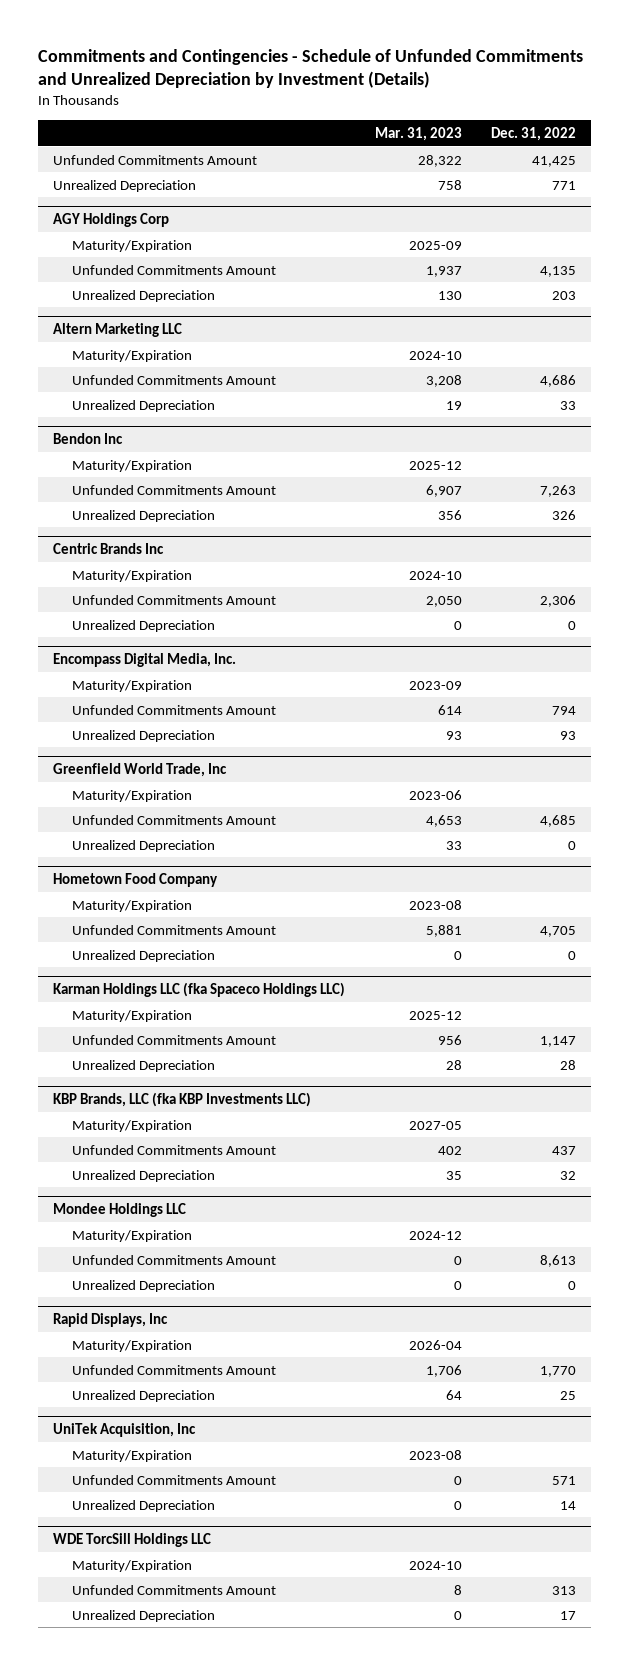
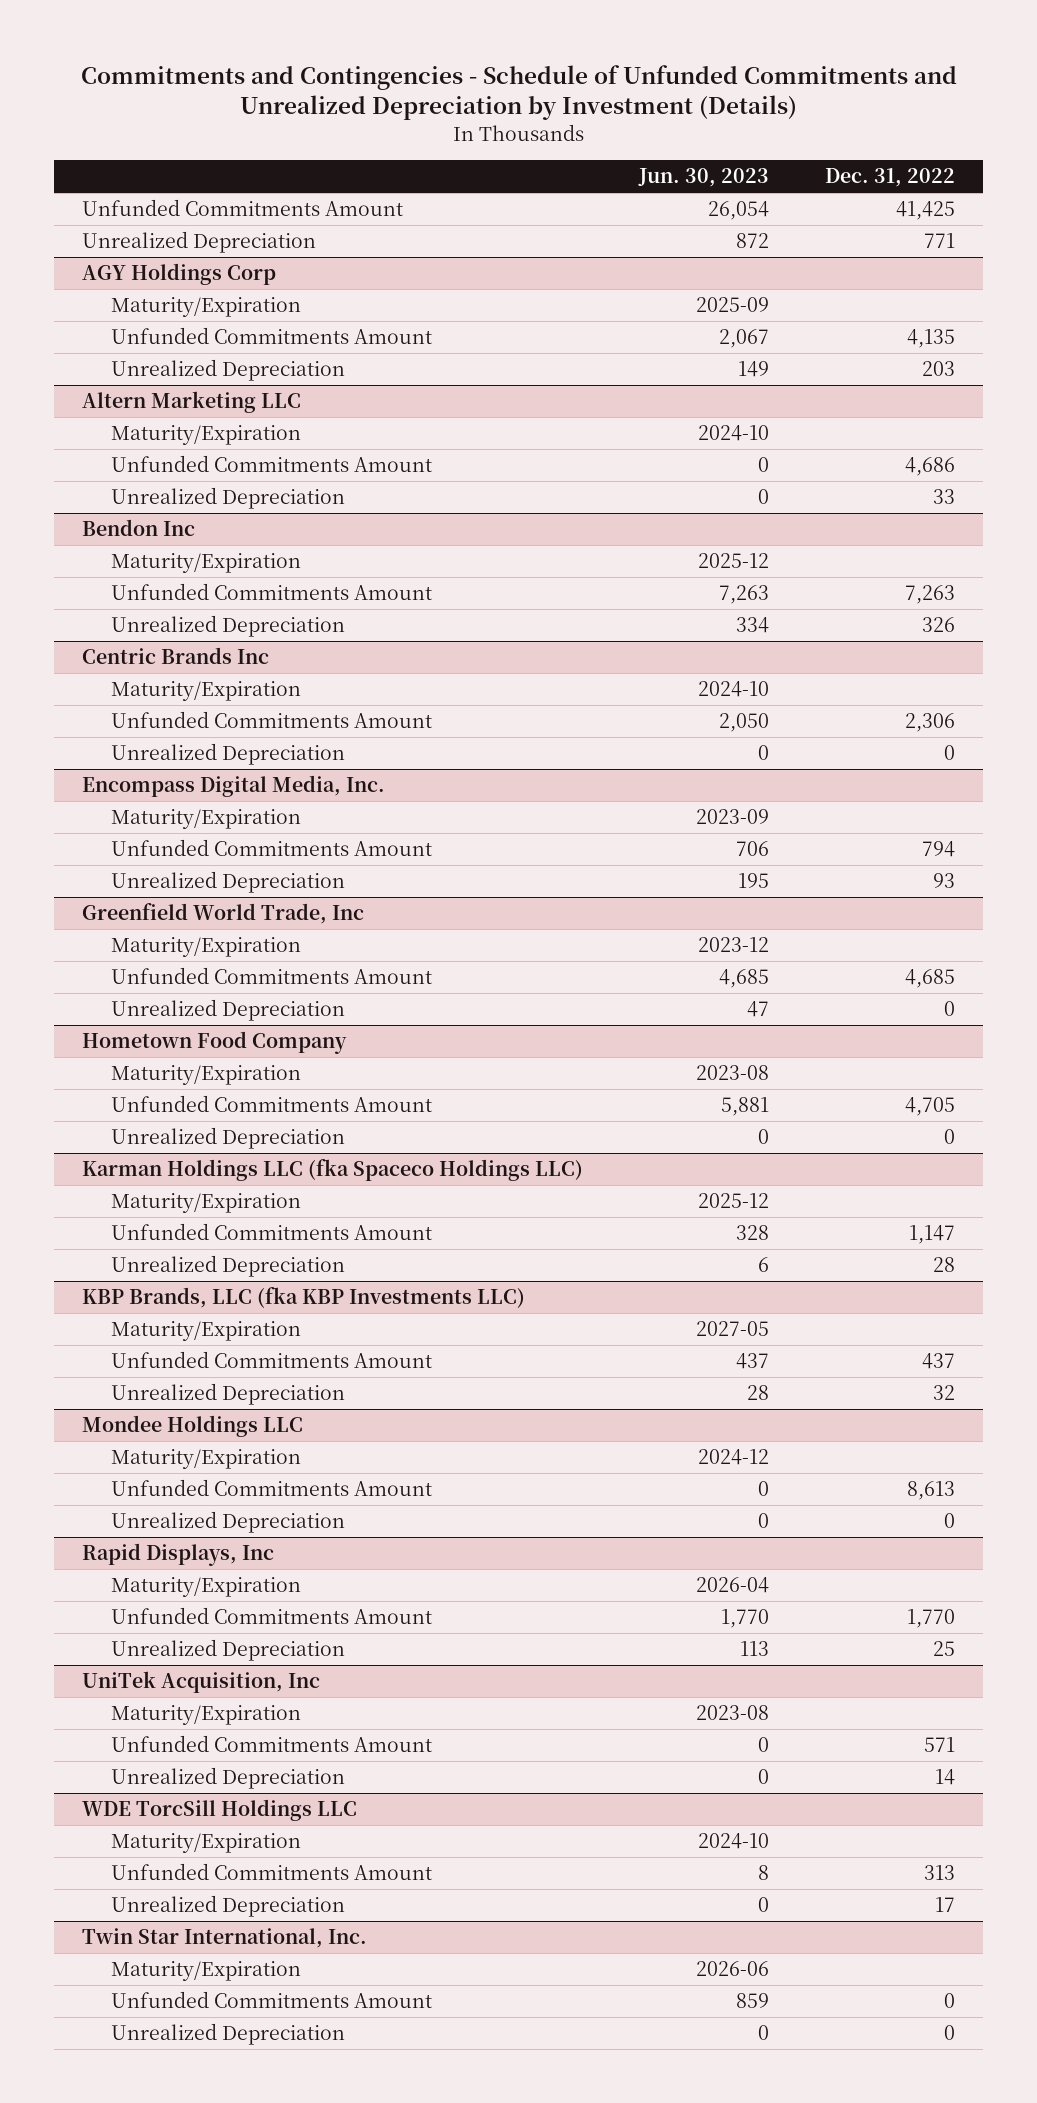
[374,126,462,141] Mar. 31, 2023 -> none
none -> [638,168,770,188] Jun. 30, 2023
none -> [82,1928,368,1949] Twin Star International, Inc.
none -> [111,1961,302,1982] Maturity/Expiration
none -> [111,1991,433,2009] Unfunded Commitments Amount
none -> [111,2023,346,2046] Unrealized Depreciation

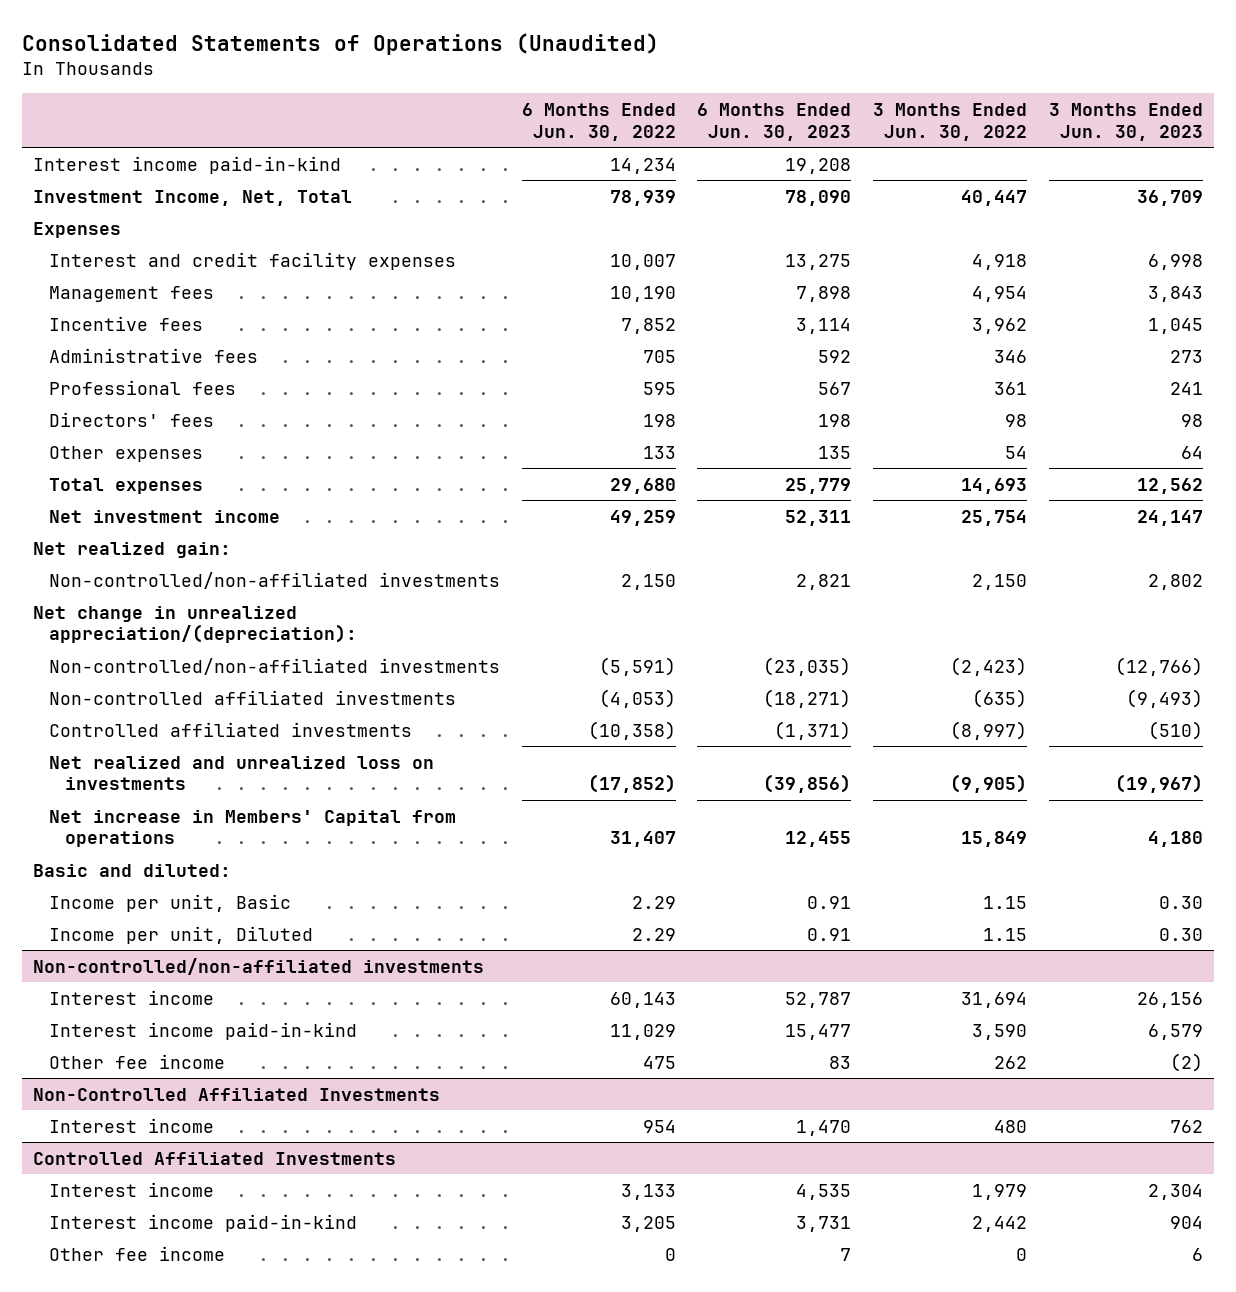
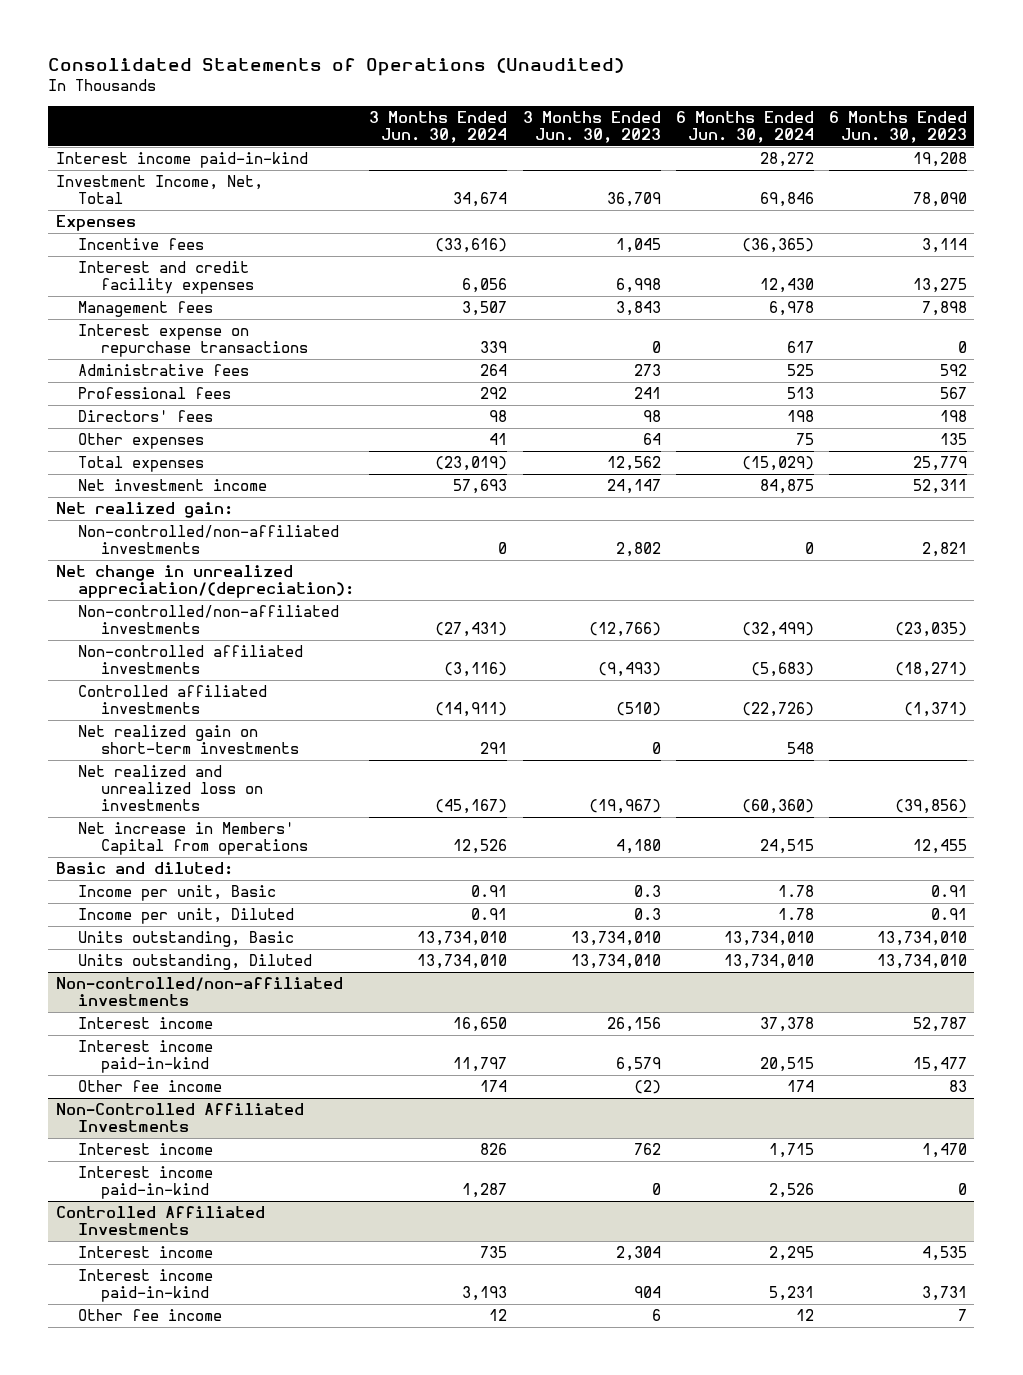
[521,103,676,141] 6 Months Ended Jun. 30, 2022 -> none
[873,103,1028,141] 3 Months Ended Jun. 30, 2022 -> none
none -> [369,111,508,144] 3 Months Ended Jun. 30, 2024
none -> [675,111,814,144] 6 Months Ended Jun. 30, 2024
[48,315,203,331] Incentive fees -> [78,237,205,250] Incentive fees
none -> [78,323,308,357] Interest expense on repurchase transactions
none -> [78,724,299,754] Net realized gain on short-term investments
[1158,895,1203,909] 0.30 -> [633,884,661,897] 0.3
[1158,927,1203,941] 0.30 -> [633,907,661,920] 0.3
none -> [78,930,295,947] Units outstanding, Basic
none -> [78,953,313,970] Units outstanding, Diluted
none -> [78,1165,214,1199] Interest income paid-in-kind

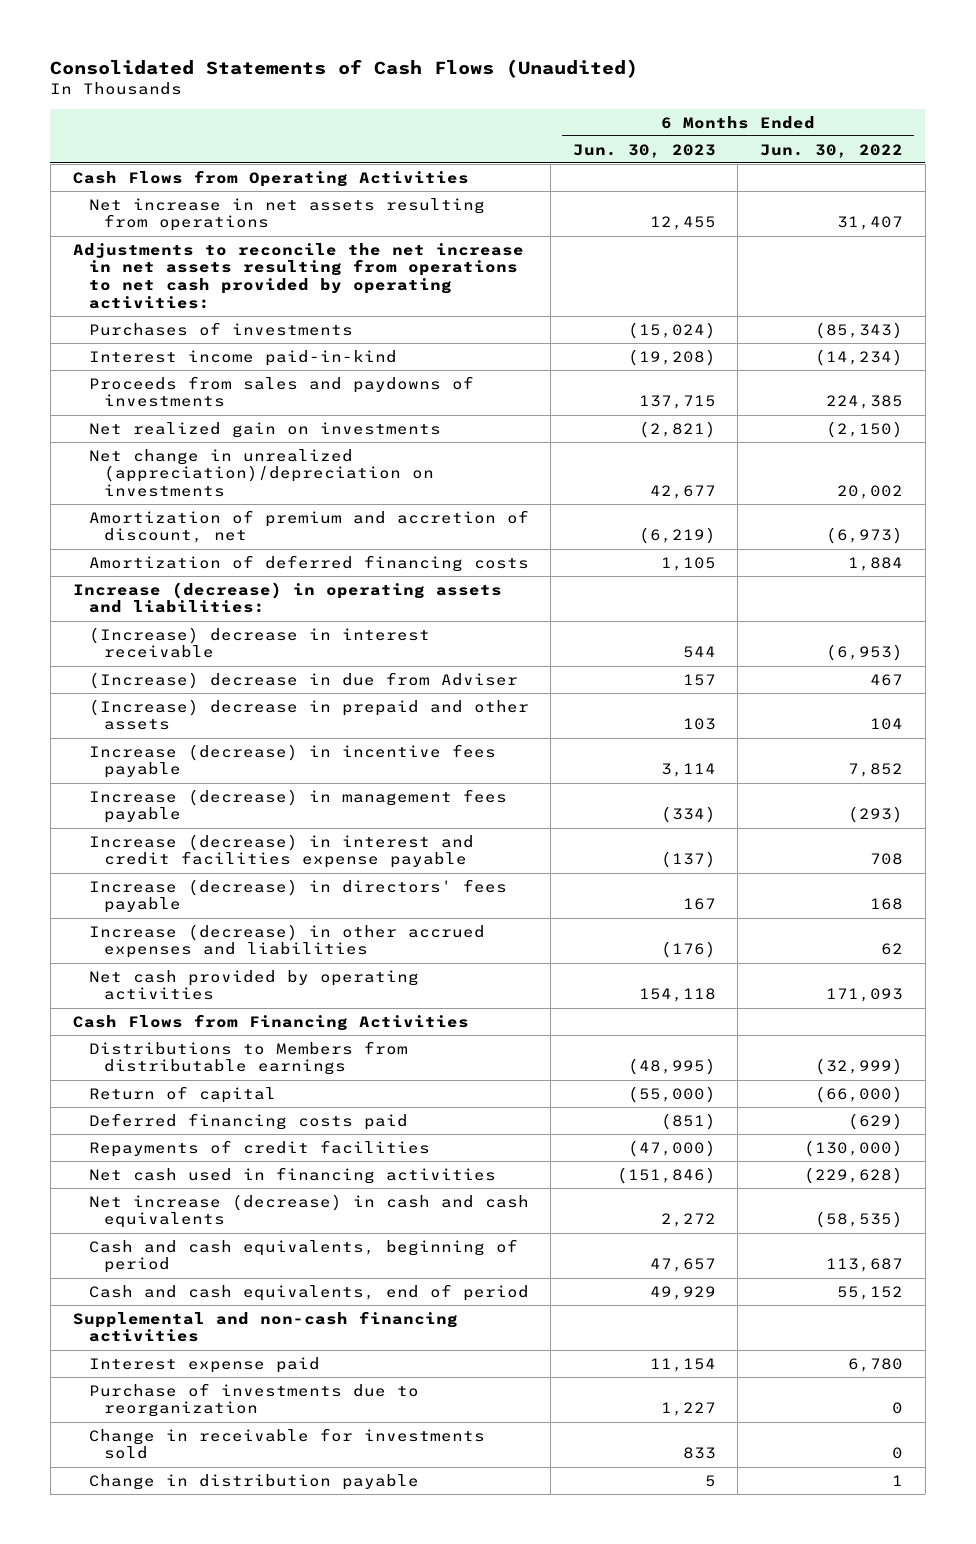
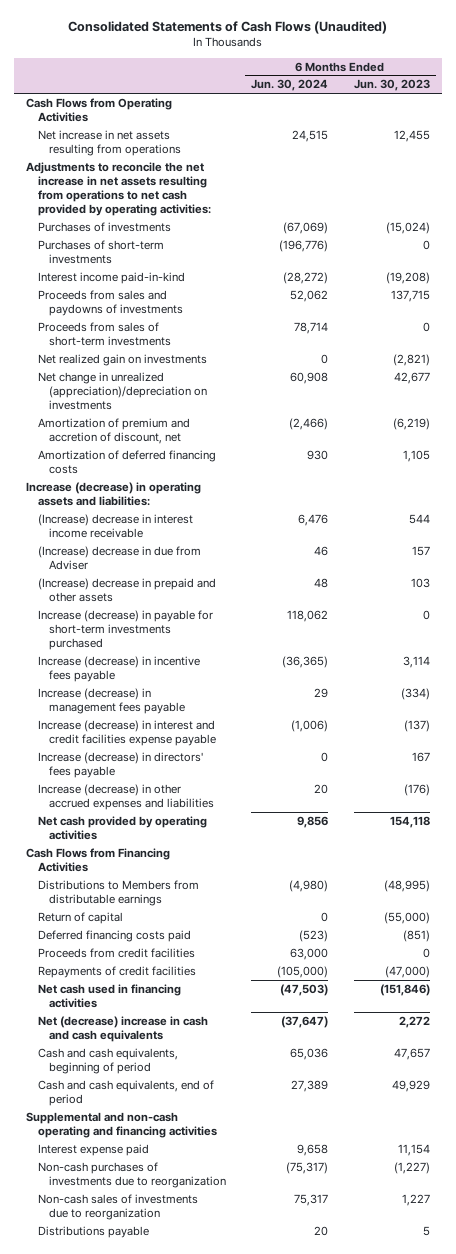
[759,143,903,158] Jun. 30, 2022 -> none
none -> [251,79,329,92] Jun. 30, 2024
none -> [37,239,164,265] Purchases of short-term investments
none -> [37,321,172,347] Proceeds from sales of short-term investments
[88,626,430,659] (Increase) decrease in interest receivable -> [37,513,193,539] (Increase) decrease in interest income receivable
none -> [37,609,213,651] Increase (decrease) in payable for short-term investments purchased
none -> [37,947,195,958] Proceeds from credit facilities
[88,1193,529,1229] Net increase (decrease) in cash and cash equivalents -> [37,1015,208,1043] Net (decrease) increase in cash and cash equivalents
[72,1310,458,1343] Supplemental and non-cash financing activities -> [26,1111,217,1139] Supplemental and non-cash operating and financing activities
[88,1427,485,1460] Change in receivable for investments sold -> none
none -> [37,1161,227,1189] Non-cash purchases of investments due to reorganization
[88,1382,419,1418] Purchase of investments due to reorganization -> [37,1193,198,1221] Non-cash sales of investments due to reorganization
[88,1473,419,1490] Change in distribution payable -> [37,1225,149,1238] Distributions payable

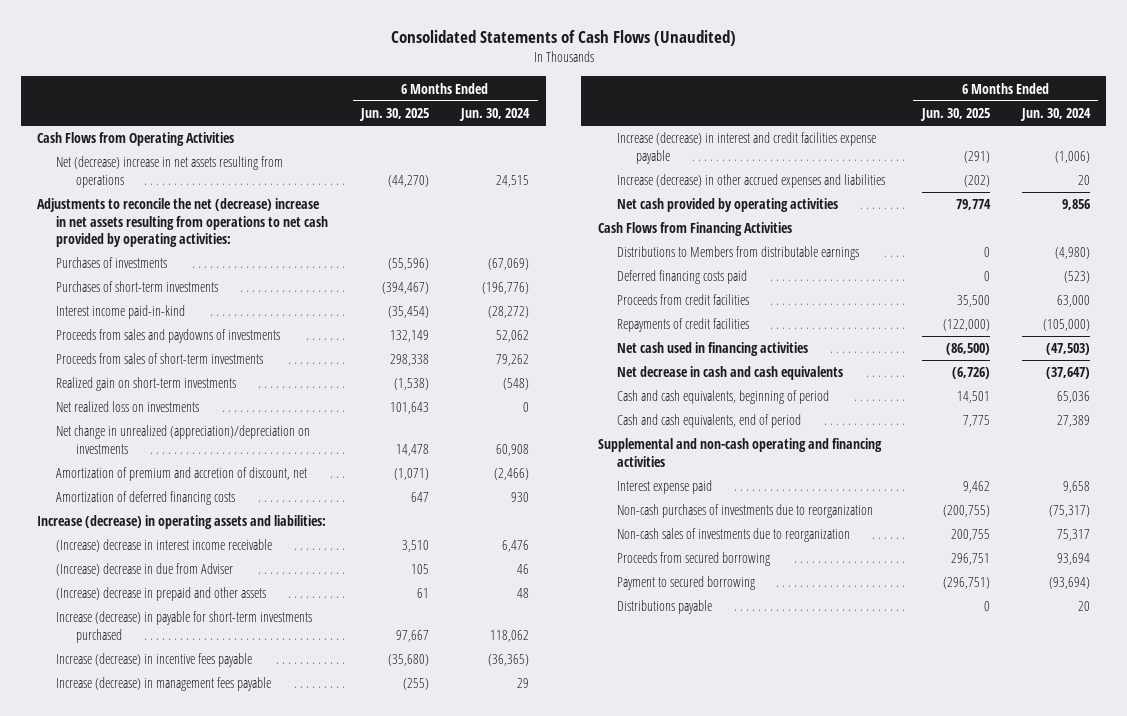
[353,79,430,92] Jun. 30, 2023 -> none
none -> [358,108,429,122] Jun. 30, 2025
[37,129,182,157] Net increase in net assets resulting from operations -> [56,156,284,188] Net (decrease) increase in net assets resulting from operations
[26,161,211,217] Adjustments to reconcile the net increase in net assets resulting from operations to net cash provided by operating activities: -> [37,198,329,248] Adjustments to reconcile the net (decrease) increase in net assets resulting from operations to net cash provided by operating activities:
[294,321,329,334] 78,714 -> [496,354,530,367] 79,262
none -> [56,377,237,392] Realized gain on short-term investments
[37,353,207,366] Net realized gain on investments -> [56,401,200,413] Net realized loss on investments
[37,751,203,779] Increase (decrease) in directors' fees payable -> none
[37,911,123,924] Return of capital -> none
[37,1015,208,1043] Net (decrease) increase in cash and cash equivalents -> [616,366,843,381] Net decrease in cash and cash equivalents
none -> [616,552,770,567] Proceeds from secured borrowing
none -> [616,576,755,591] Payment to secured borrowing

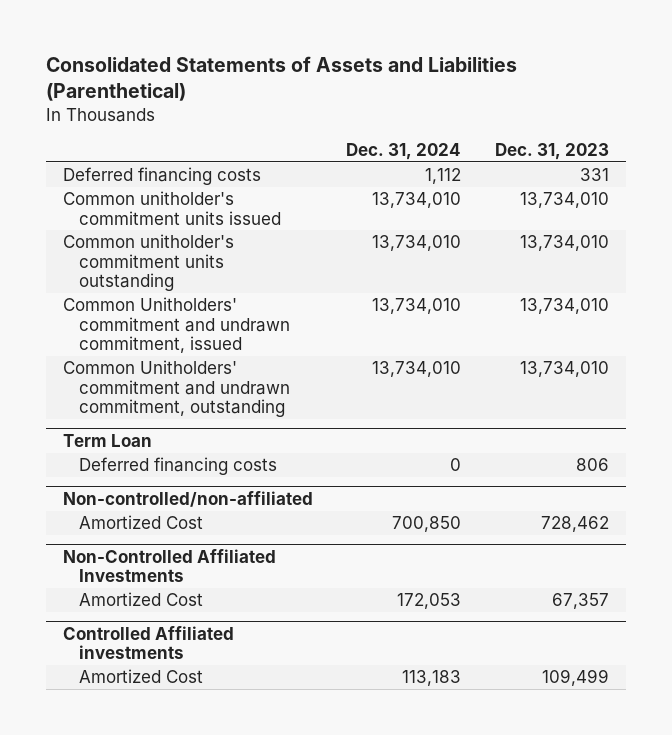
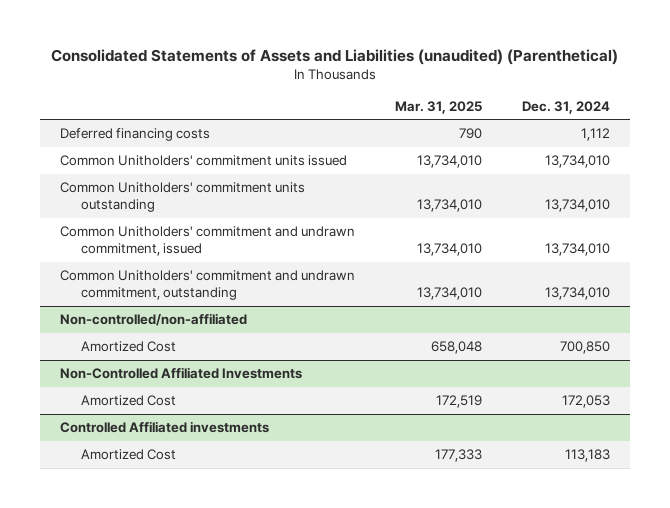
[45,55,517,102] Consolidated Statements of Assets and Liabilities (Parenthetical) -> [50,48,618,65] Consolidated Statements of Assets and Liabilities (unaudited) (Parenthetical)
[495,142,610,160] Dec. 31, 2023 -> none
none -> [394,100,482,114] Mar. 31, 2025
[62,191,282,225] Common unitholder's commitment units issued -> [59,155,347,167] Common Unitholders' commitment units issued
[62,234,234,292] Common unitholder's commitment units outstanding -> [59,182,305,213] Common Unitholders' commitment units outstanding
[62,433,152,447] Term Loan -> none
[79,457,278,476] Deferred financing costs -> none

